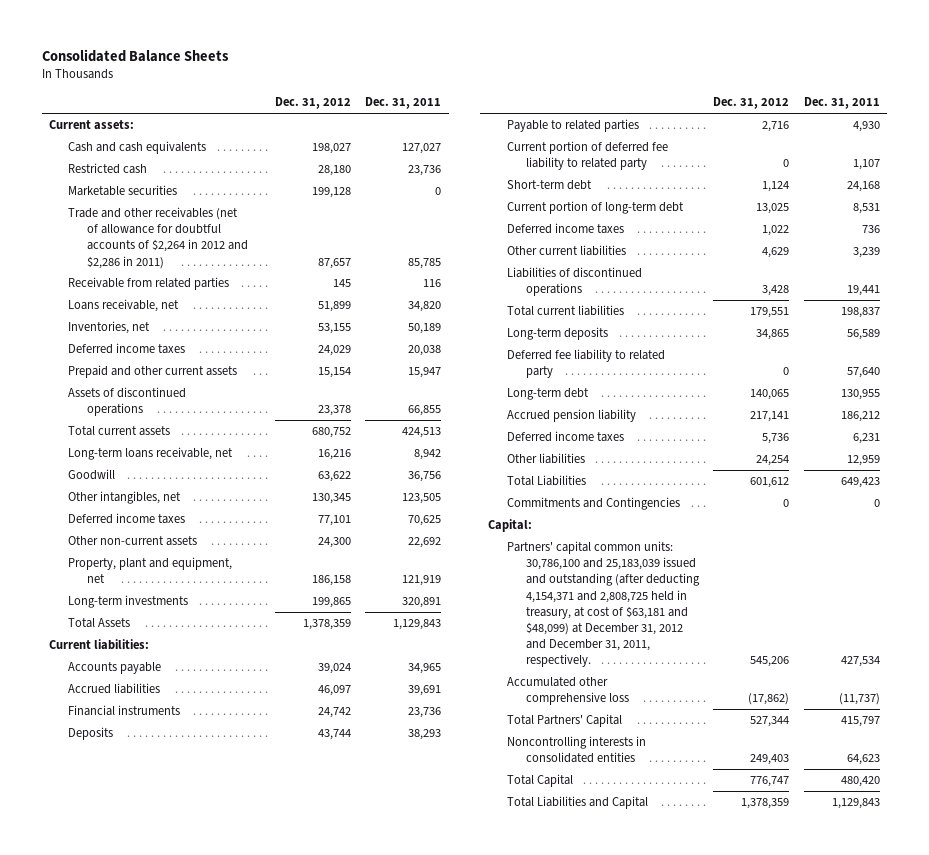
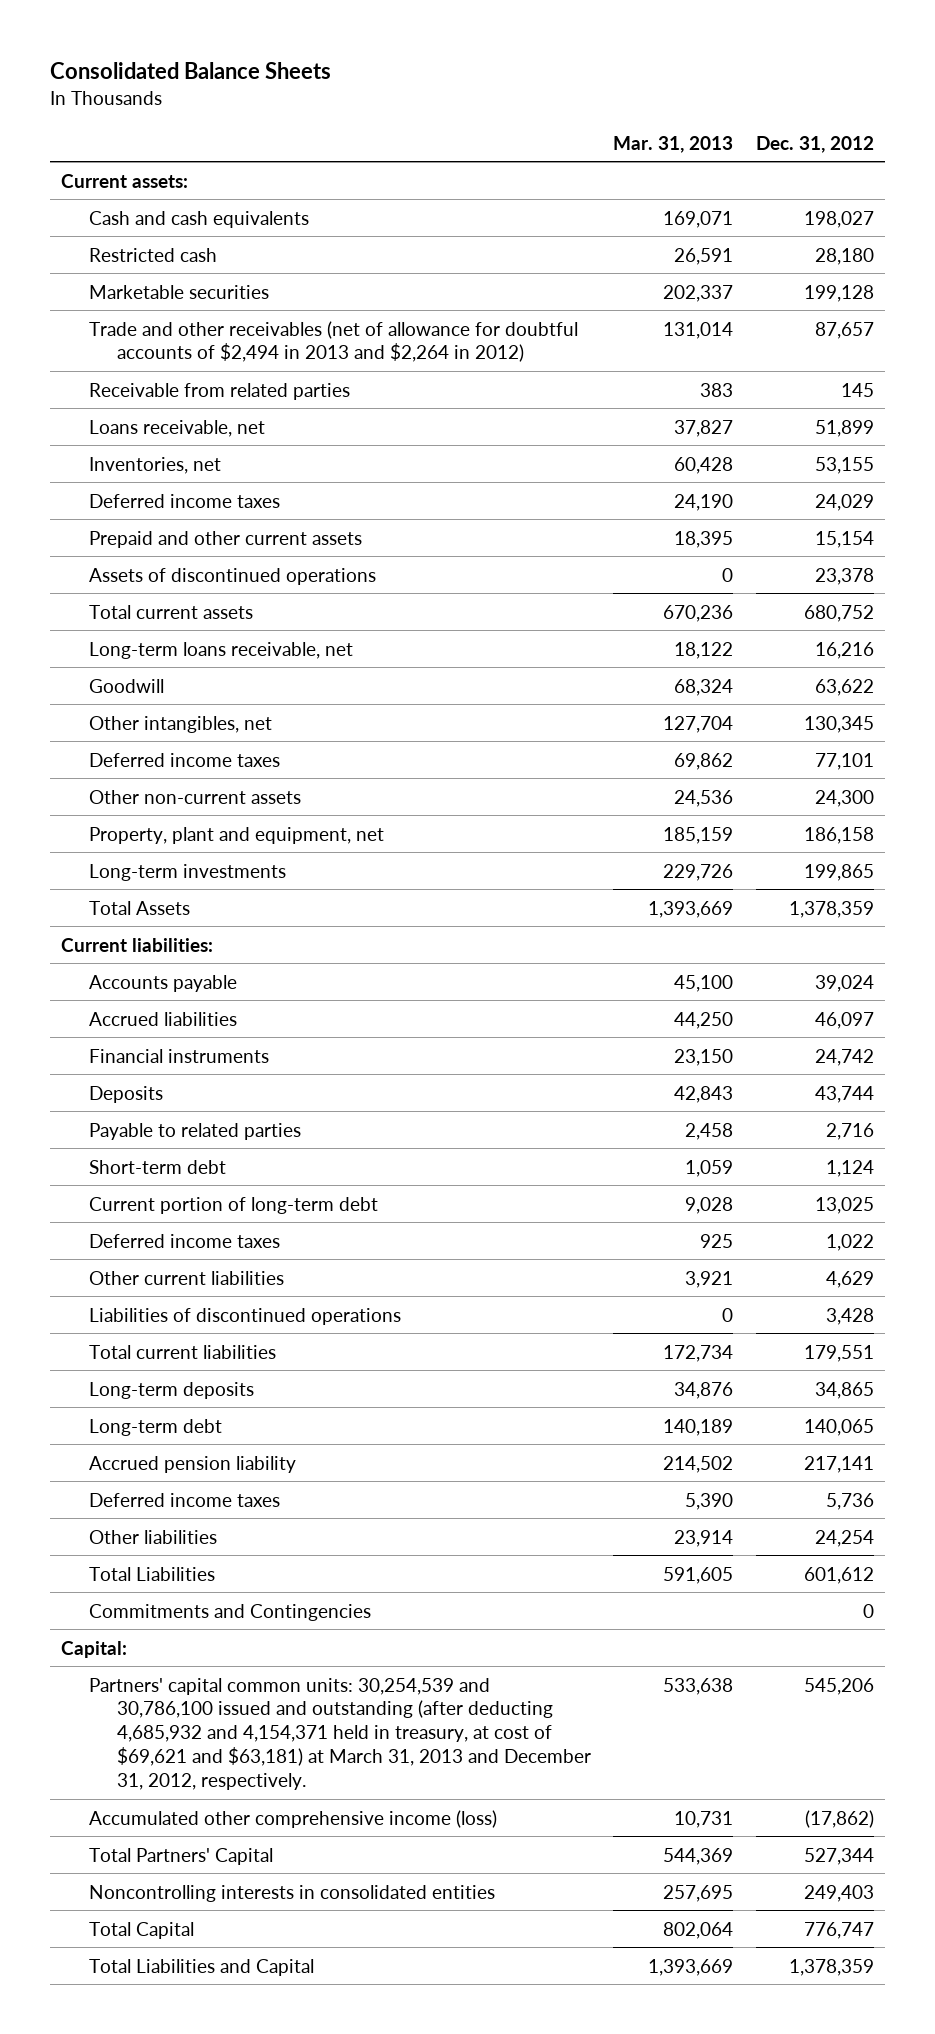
[365,97,442,110] Dec. 31, 2011 -> none
none -> [613,135,734,153] Mar. 31, 2013
[68,207,249,269] Trade and other receivables (net of allowance for doubtful accounts of $2,264 in 2012 and $2,286 in 2011) -> [88,320,578,363] Trade and other receivables (net of allowance for doubtful accounts of $2,494 in 2013 and $2,264 in 2012)
[506,141,668,171] Current portion of deferred fee liability to related party -> none
[506,349,665,379] Deferred fee liability to related party -> none
[506,541,700,668] Partners' capital common units: 30,786,100 and 25,183,039 issued and outstanding (after deducting 4,154,371 and 2,808,725 held in treasury, at cost of $63,181 and $48,099) at December 31, 2012 and December 31, 2011, respectively. -> [88,1677,591,1790] Partners' capital common units: 30,254,539 and 30,786,100 issued and outstanding (after deducting 4,685,932 and 4,154,371 held in treasury, at cost of $69,621 and $63,181) at March 31, 2013 and December 31, 2012, respectively.
[506,677,629,706] Accumulated other comprehensive loss -> [88,1809,497,1828] Accumulated other comprehensive income (loss)

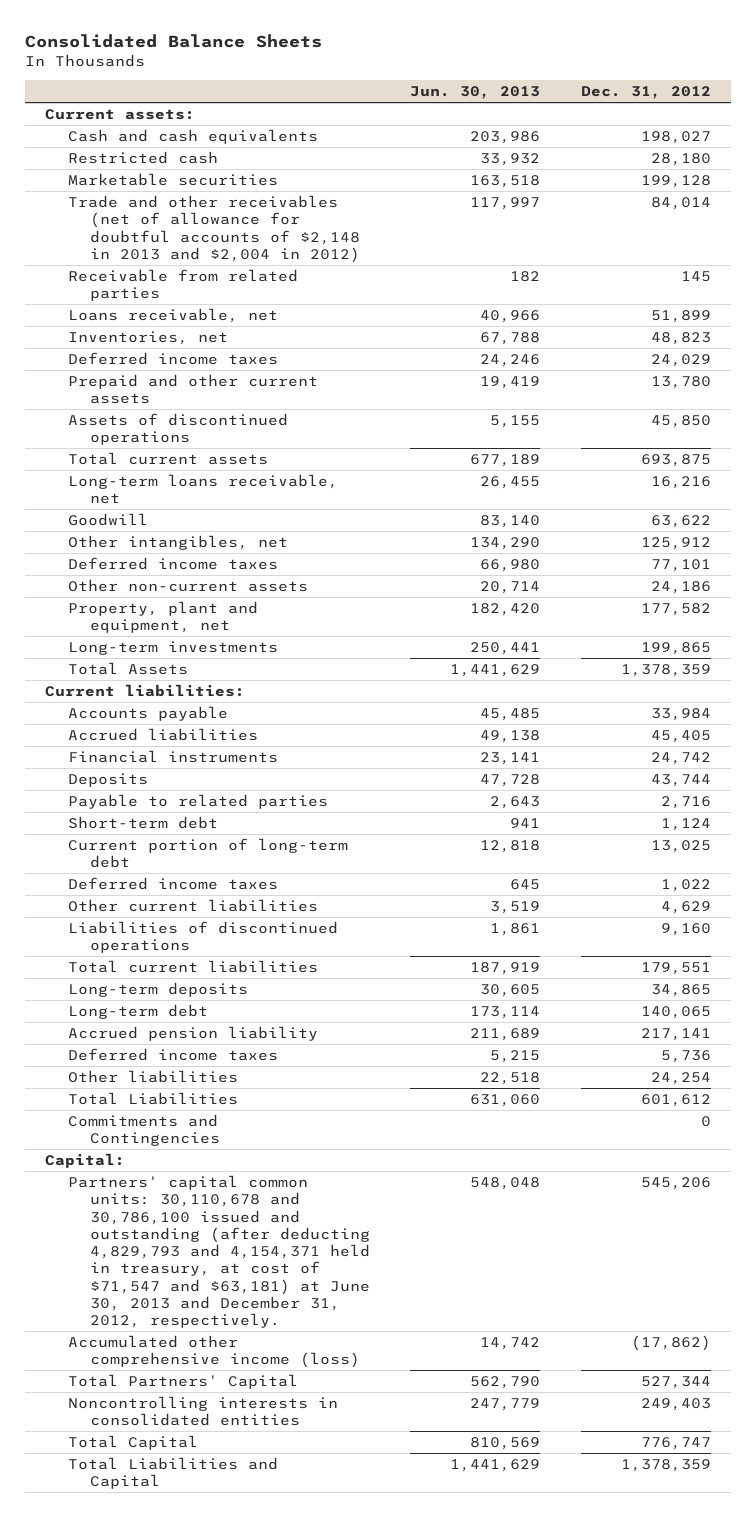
[613,135,734,153] Mar. 31, 2013 -> none
none -> [410,85,541,99] Jun. 30, 2013
[88,320,578,363] Trade and other receivables (net of allowance for doubtful accounts of $2,494 in 2013 and $2,264 in 2012) -> [67,195,361,263] Trade and other receivables (net of allowance for doubtful accounts of $2,148 in 2013 and $2,004 in 2012)
[815,321,875,339] 87,657 -> [650,197,711,211] 84,014
[815,456,875,474] 53,155 -> [650,332,711,346] 48,823
[815,530,875,548] 15,154 -> [650,376,711,390] 13,780
[815,567,875,585] 23,378 -> [650,415,711,429] 45,850
[804,604,875,622] 680,752 -> [640,454,711,468] 693,875
[804,715,875,733] 130,345 -> [640,537,711,551] 125,912
[815,789,875,807] 24,300 -> [650,581,711,595] 24,186
[804,826,875,844] 186,158 -> [640,603,711,617] 177,582
[815,974,875,992] 39,024 -> [650,708,711,722] 33,984
[815,1011,875,1029] 46,097 -> [650,730,711,744] 45,405
[826,1307,875,1325] 3,428 -> [660,923,711,937] 9,160
[88,1677,591,1790] Partners' capital common units: 30,254,539 and 30,786,100 issued and outstanding (after deducting 4,685,932 and 4,154,371 held in treasury, at cost of $69,621 and $63,181) at March 31, 2013 and December 31, 2012, respectively. -> [67,1175,371,1329] Partners' capital common units: 30,110,678 and 30,786,100 issued and outstanding (after deducting 4,829,793 and 4,154,371 held in treasury, at cost of $71,547 and $63,181) at June 30, 2013 and December 31, 2012, respectively.

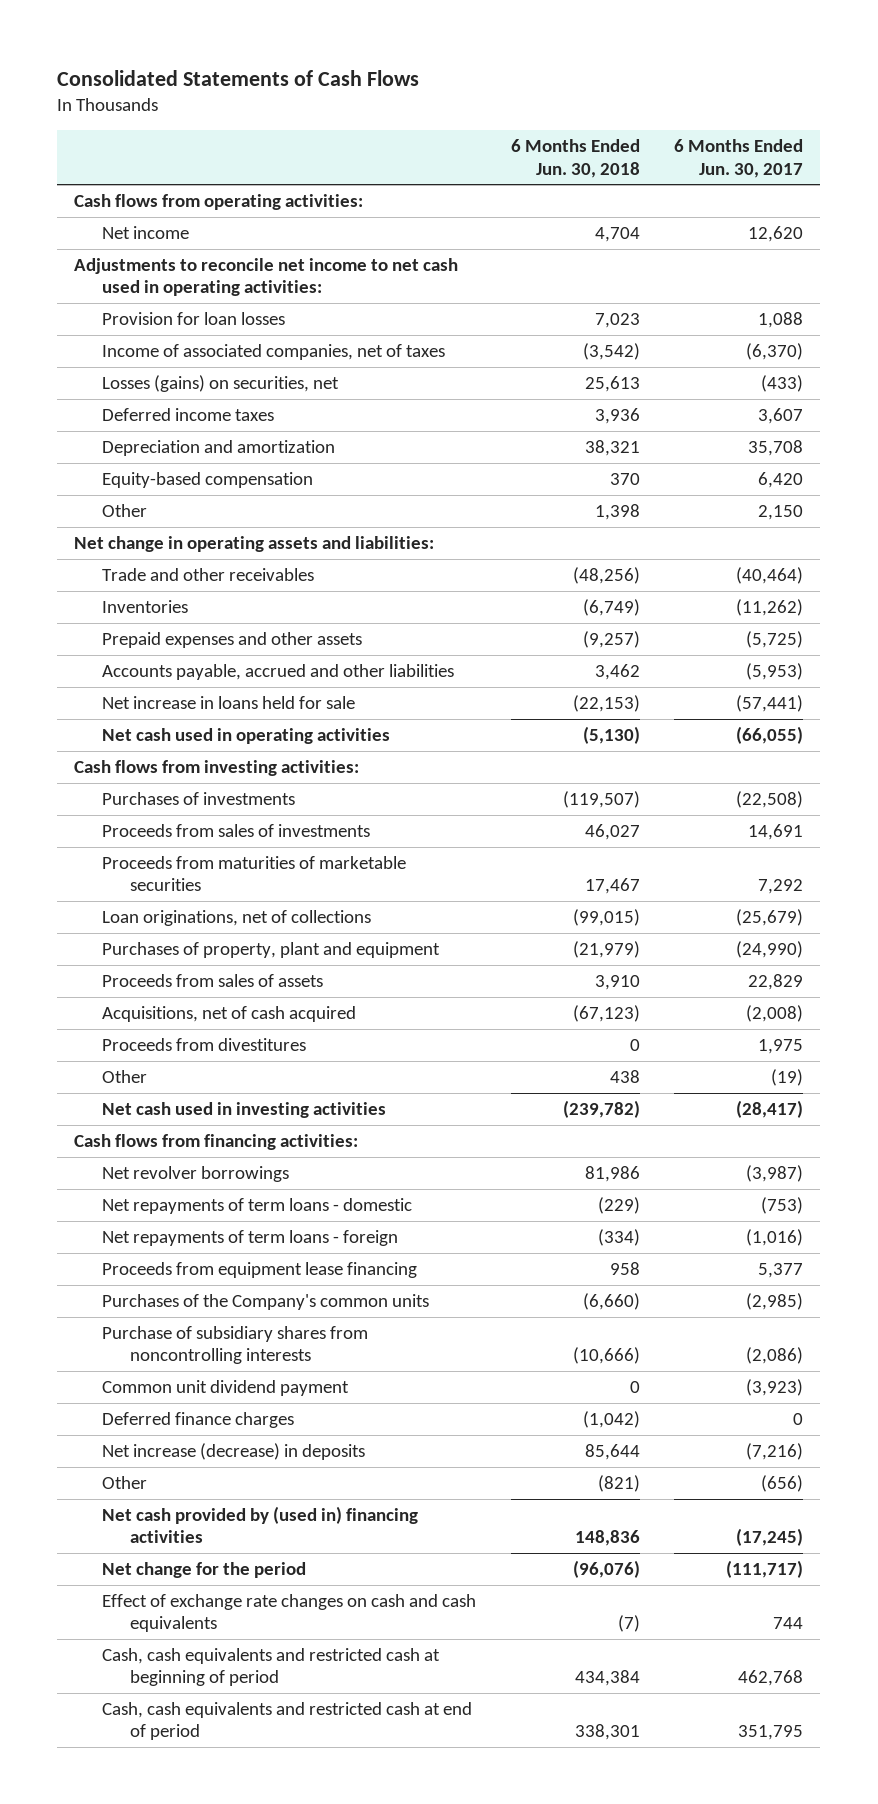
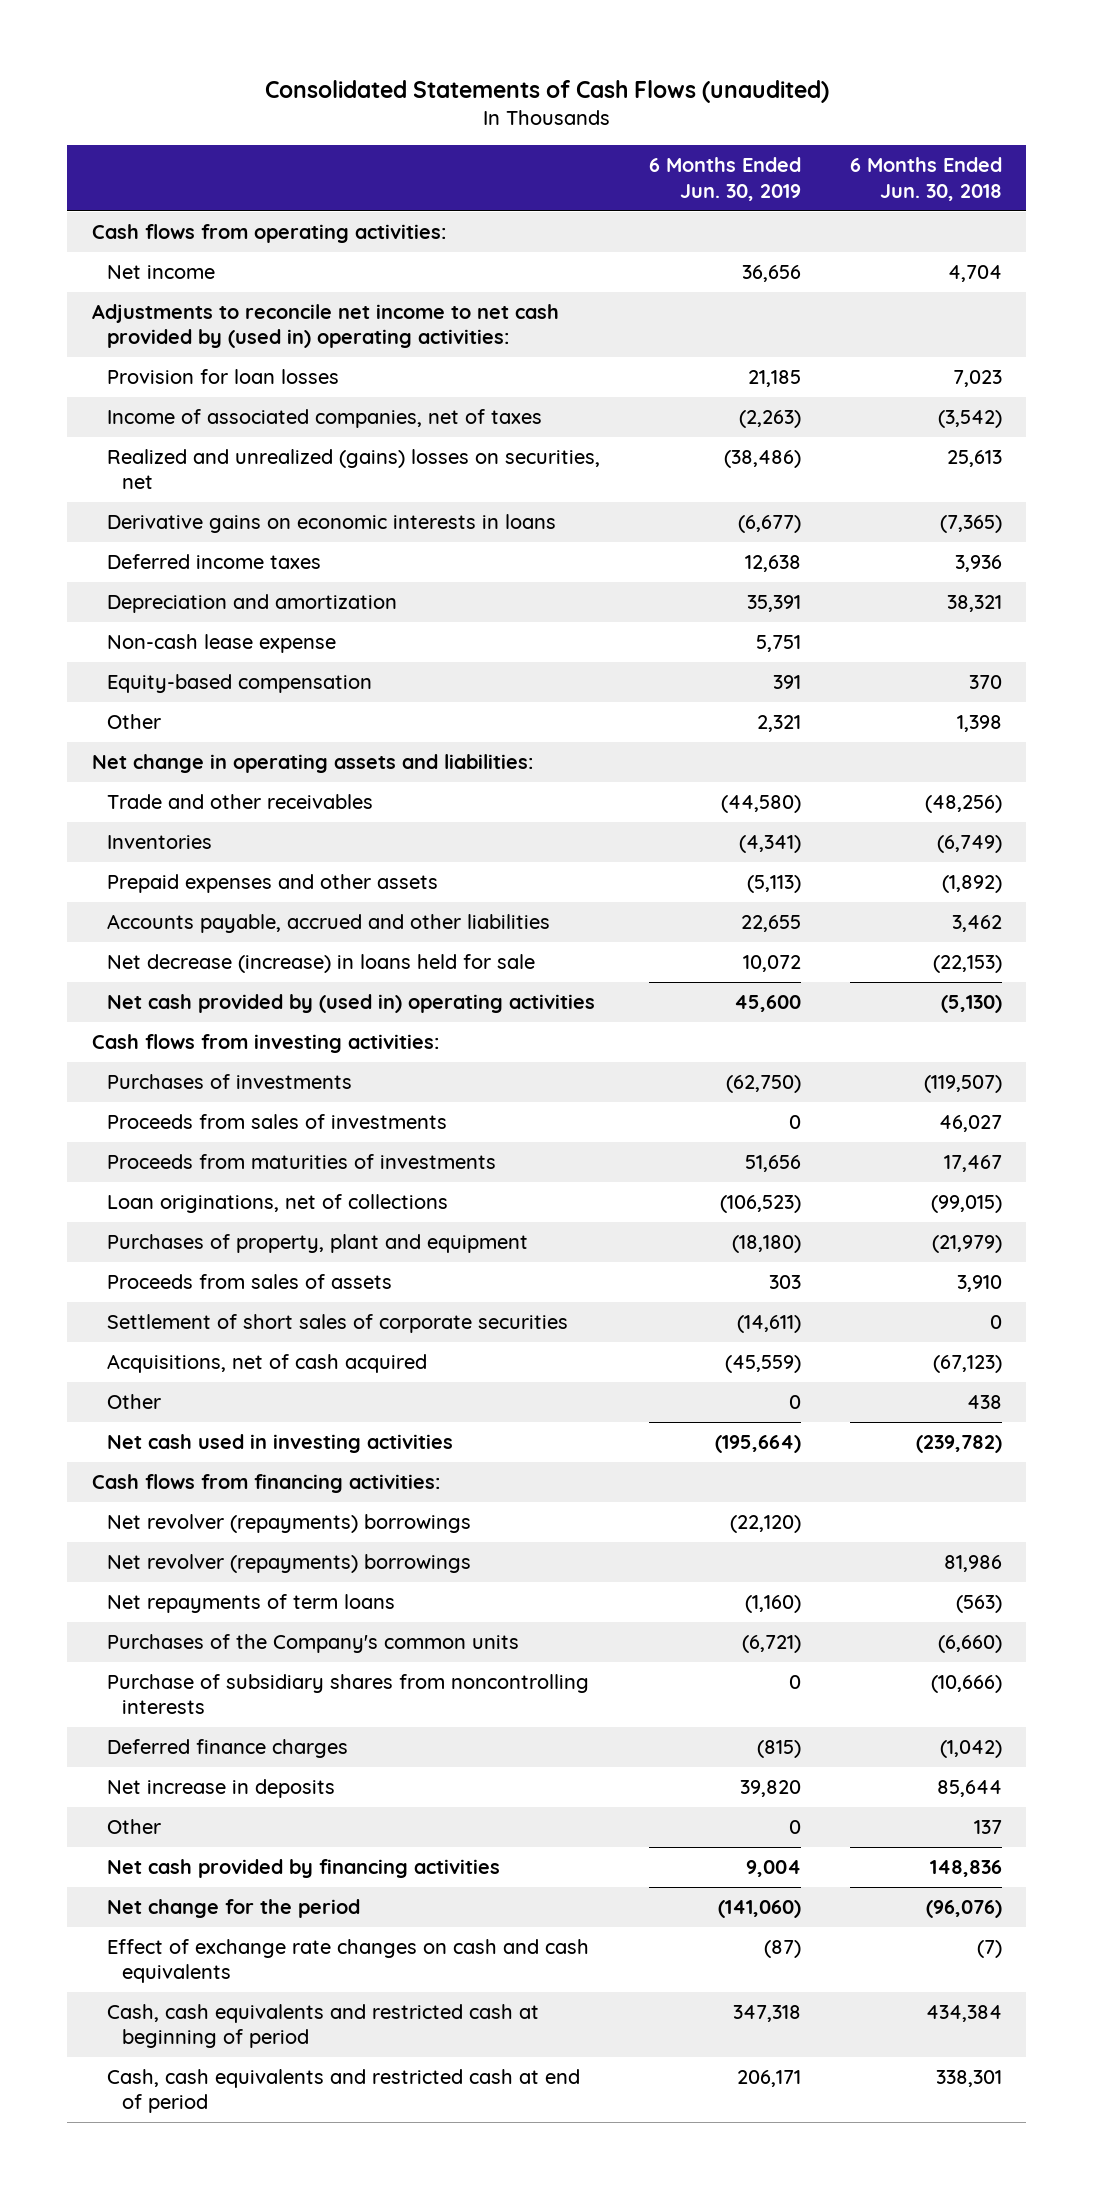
[57,70,420,87] Consolidated Statements of Cash Flows -> [264,80,829,104] Consolidated Statements of Cash Flows (unaudited)
[674,138,804,178] 6 Months Ended Jun. 30, 2017 -> none
none -> [648,157,801,201] 6 Months Ended Jun. 30, 2019
[74,257,459,297] Adjustments to reconcile net income to net cash used in operating activities: -> [91,304,559,349] Adjustments to reconcile net income to net cash provided by (used in) operating activities:
[102,374,340,392] Losses (gains) on securities, net -> [107,449,601,490] Realized and unrealized (gains) losses on securities, net
none -> [107,514,557,534] Derivative gains on economic interests in loans
none -> [107,634,337,654] Non-cash lease expense
[582,630,640,648] (9,257) -> [941,875,1002,894] (1,892)
[102,695,356,709] Net increase in loans held for sale -> [107,954,536,974] Net decrease (increase) in loans held for sale
[102,727,391,744] Net cash used in operating activities -> [107,994,596,1014] Net cash provided by (used in) operating activities
[102,855,407,892] Proceeds from maturities of marketable securities -> [107,1154,497,1170] Proceeds from maturities of investments
none -> [107,1314,569,1334] Settlement of short sales of corporate securities
[102,1037,307,1051] Proceeds from divestitures -> none
[102,1229,399,1246] Net repayments of term loans - foreign -> none
[102,1261,418,1278] Proceeds from equipment lease financing -> none
none -> [107,1514,472,1534] Net revolver (repayments) borrowings
[102,1165,290,1182] Net revolver borrowings -> [107,1554,472,1574] Net revolver (repayments) borrowings
[102,1197,413,1214] Net repayments of term loans - domestic -> [107,1594,396,1614] Net repayments of term loans
[597,1196,640,1214] (229) -> [955,1595,1002,1614] (563)
[102,1379,350,1396] Common unit dividend payment -> none
[102,1442,366,1460] Net increase (decrease) in deposits -> [107,1779,336,1799] Net increase in deposits
[597,1474,640,1492] (821) -> [973,1820,1002,1835] 137
[102,1505,419,1544] Net cash provided by (used in) financing activities -> [107,1859,501,1879] Net cash provided by financing activities

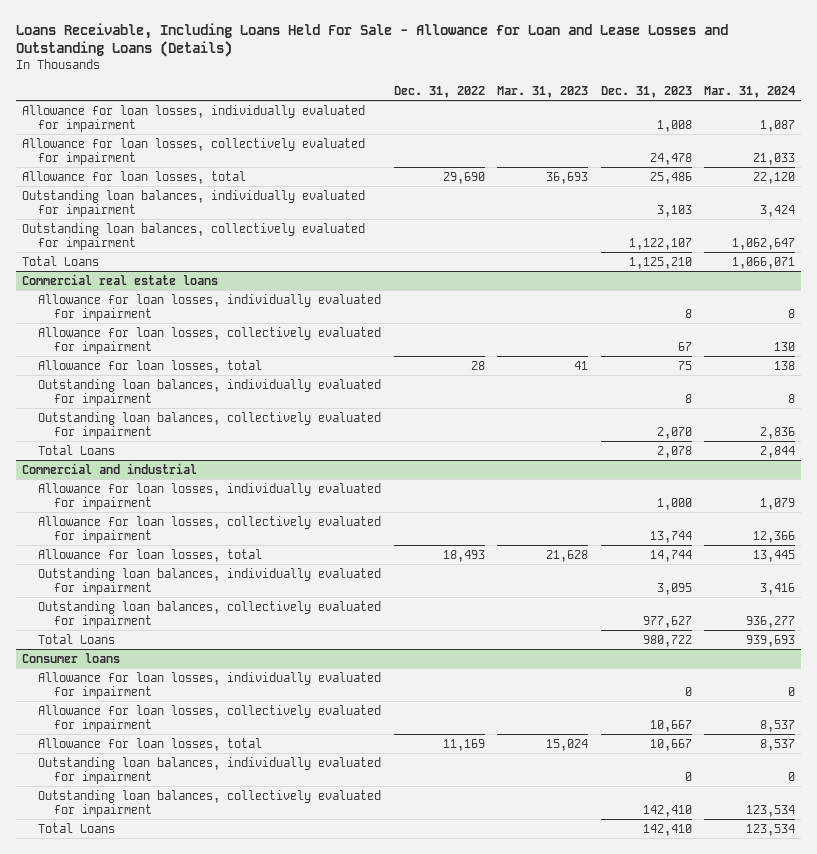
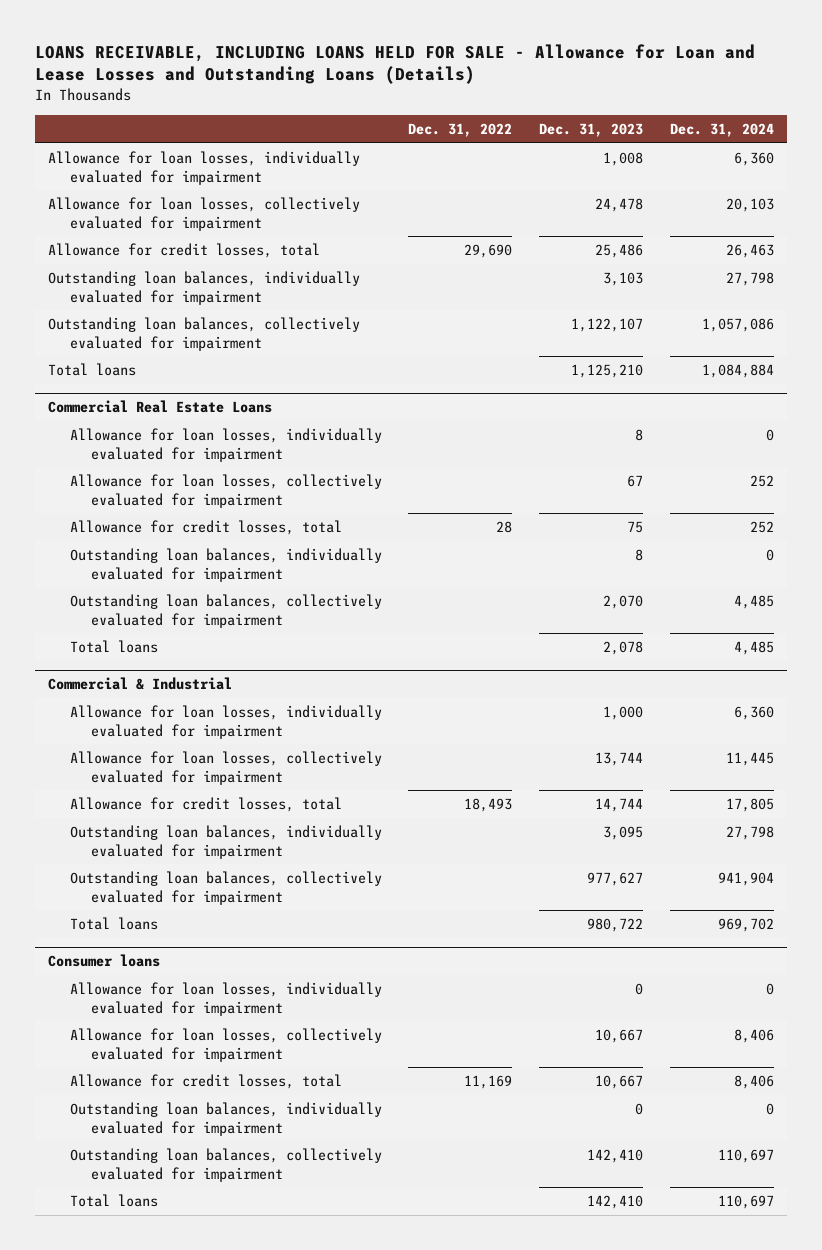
[16,22,729,58] Loans Receivable, Including Loans Held For Sale - Allowance for Loan and Lease Losses and Outstanding Loans (Details) -> [35,43,756,85] LOANS RECEIVABLE, INCLUDING LOANS HELD FOR SALE - Allowance for Loan and Lease Losses and Outstanding Loans (Details)
[497,85,589,98] Mar. 31, 2023 -> none
[704,85,796,98] Mar. 31, 2024 -> none
none -> [669,122,774,137] Dec. 31, 2024
[22,170,247,184] Allowance for loan losses, total -> [48,242,321,258] Allowance for credit losses, total
[22,255,100,266] Total Loans -> [48,362,137,376] Total loans
[22,273,219,285] Commercial real estate loans -> [48,400,273,414] Commercial Real Estate Loans
[38,359,263,373] Allowance for loan losses, total -> [69,519,342,535] Allowance for credit losses, total
[38,444,116,455] Total Loans -> [69,639,158,653] Total loans
[22,462,198,474] Commercial and industrial -> [48,677,233,691] Commercial & Industrial
[38,548,263,562] Allowance for loan losses, total -> [69,796,342,812] Allowance for credit losses, total
[38,633,116,644] Total Loans -> [69,916,158,930] Total loans
[38,737,263,751] Allowance for loan losses, total -> [69,1073,342,1089] Allowance for credit losses, total
[38,822,116,833] Total Loans -> [69,1193,158,1207] Total loans

